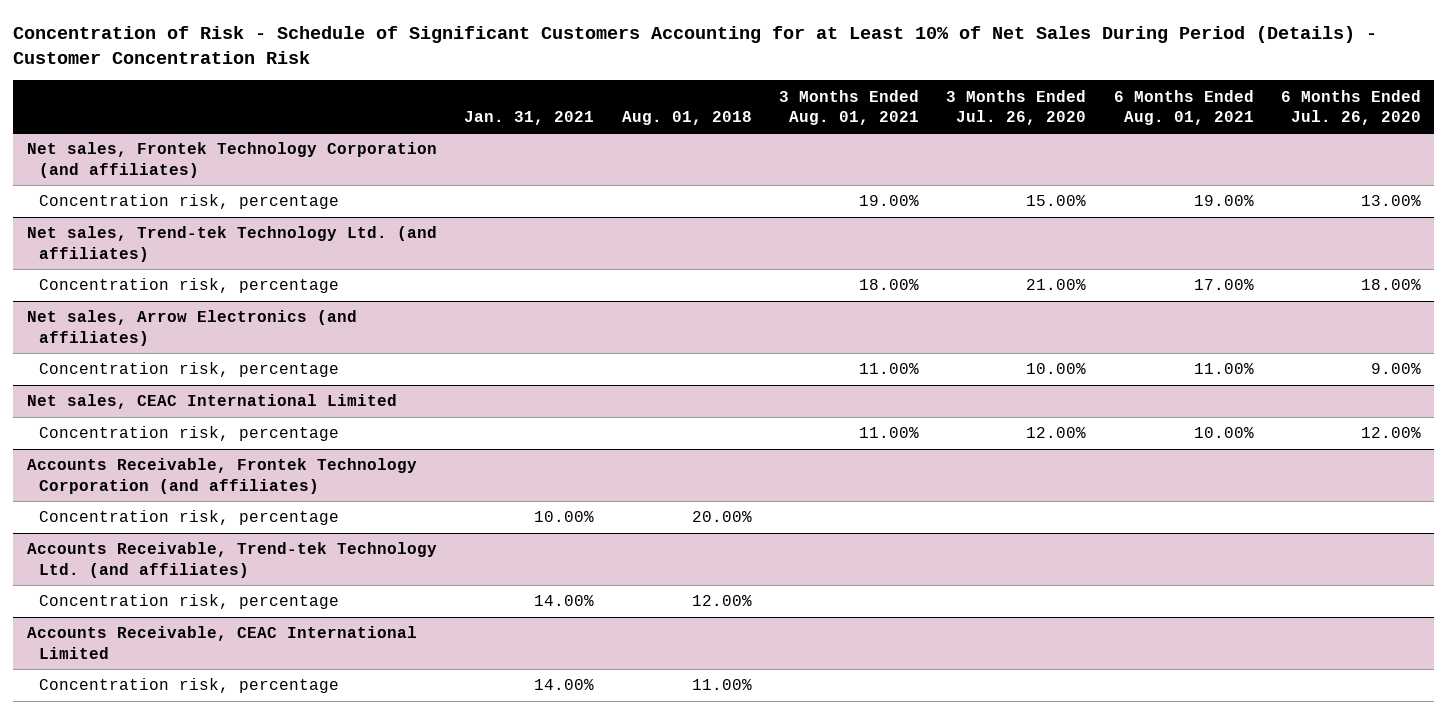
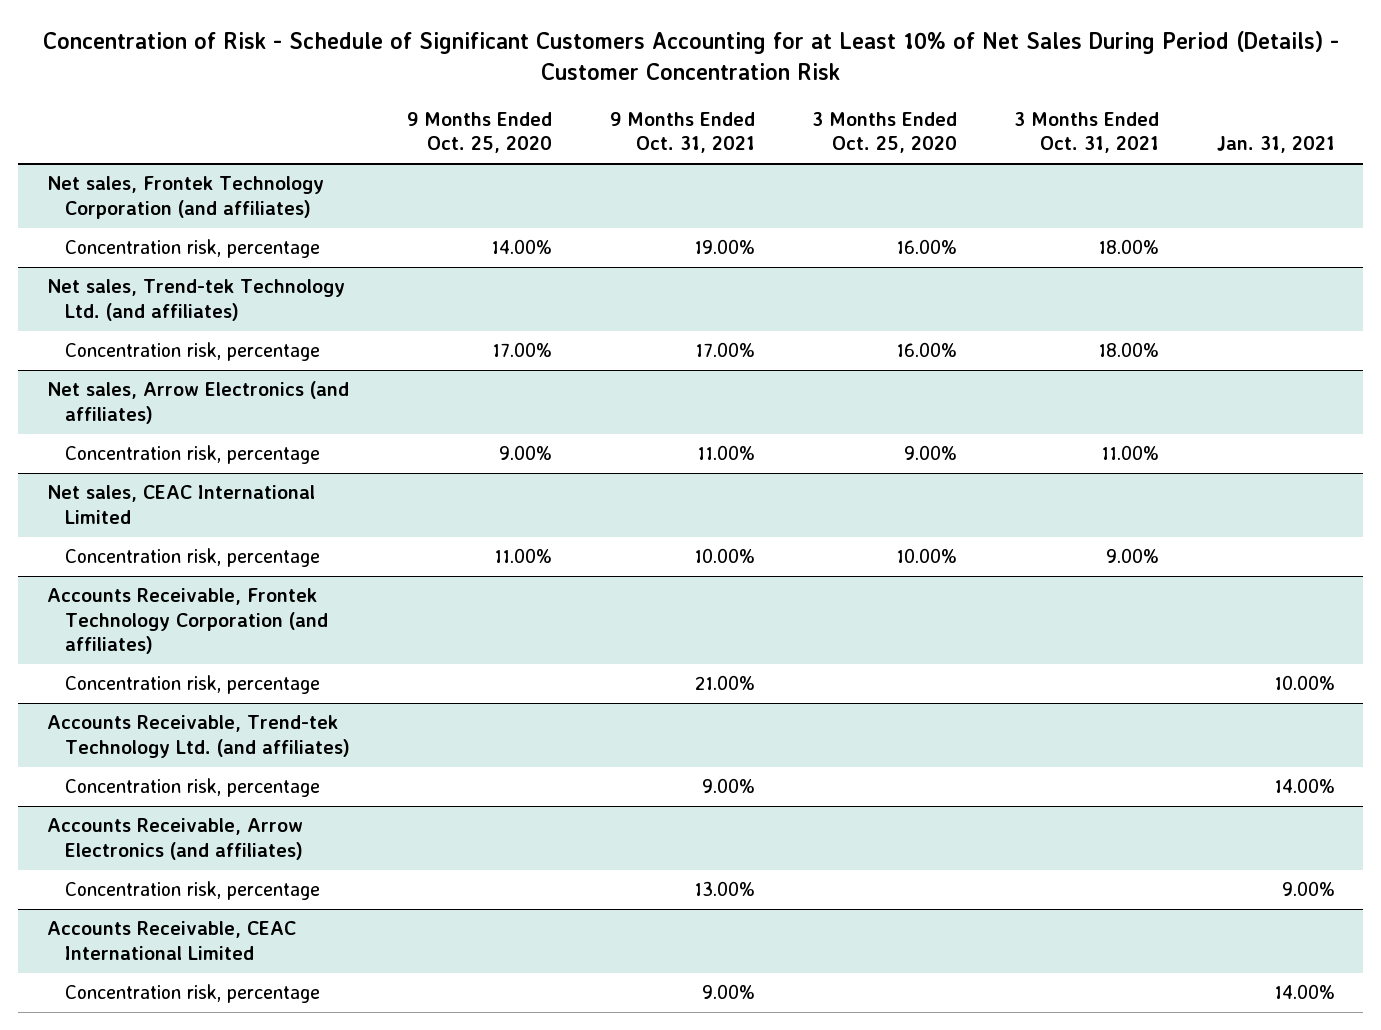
[621,110,752,125] Aug. 01, 2018 -> none
[778,89,919,125] 3 Months Ended Aug. 01, 2021 -> none
[946,89,1087,125] 3 Months Ended Jul. 26, 2020 -> none
[1113,89,1254,125] 6 Months Ended Aug. 01, 2021 -> none
[1280,89,1421,125] 6 Months Ended Jul. 26, 2020 -> none
none -> [407,111,553,154] 9 Months Ended Oct. 25, 2020
none -> [609,111,755,154] 9 Months Ended Oct. 31, 2021
none -> [811,111,957,154] 3 Months Ended Oct. 25, 2020
none -> [1014,111,1160,154] 3 Months Ended Oct. 31, 2021
none -> [46,818,304,860] Accounts Receivable, Arrow Electronics (and affiliates)
none -> [65,881,321,901] Concentration risk, percentage

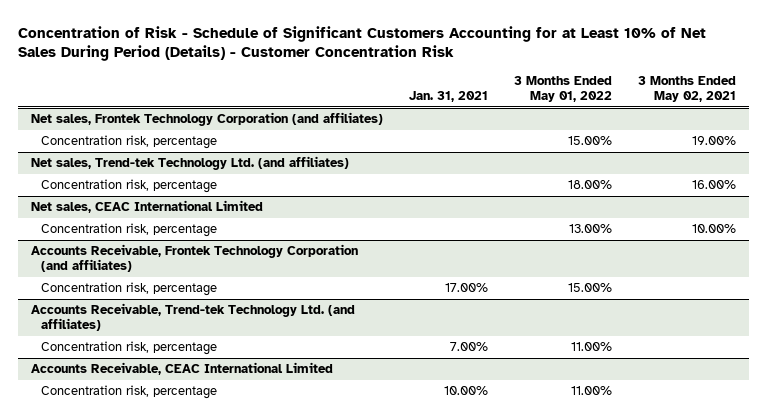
[407,111,553,154] 9 Months Ended Oct. 25, 2020 -> none
[609,111,755,154] 9 Months Ended Oct. 31, 2021 -> none
[811,111,957,154] 3 Months Ended Oct. 25, 2020 -> none
[1014,111,1160,154] 3 Months Ended Oct. 31, 2021 -> none
none -> [514,75,613,102] 3 Months Ended May 01, 2022
none -> [637,75,736,102] 3 Months Ended May 02, 2021
[46,381,349,424] Net sales, Arrow Electronics (and affiliates) -> none
[65,445,321,465] Concentration risk, percentage -> none
[1273,675,1335,691] 10.00% -> [445,283,489,293] 17.00%
[46,818,304,860] Accounts Receivable, Arrow Electronics (and affiliates) -> none
[65,881,321,901] Concentration risk, percentage -> none
[1273,778,1335,794] 14.00% -> [450,342,489,352] 7.00%
[1273,984,1335,1000] 14.00% -> [444,386,489,396] 10.00%

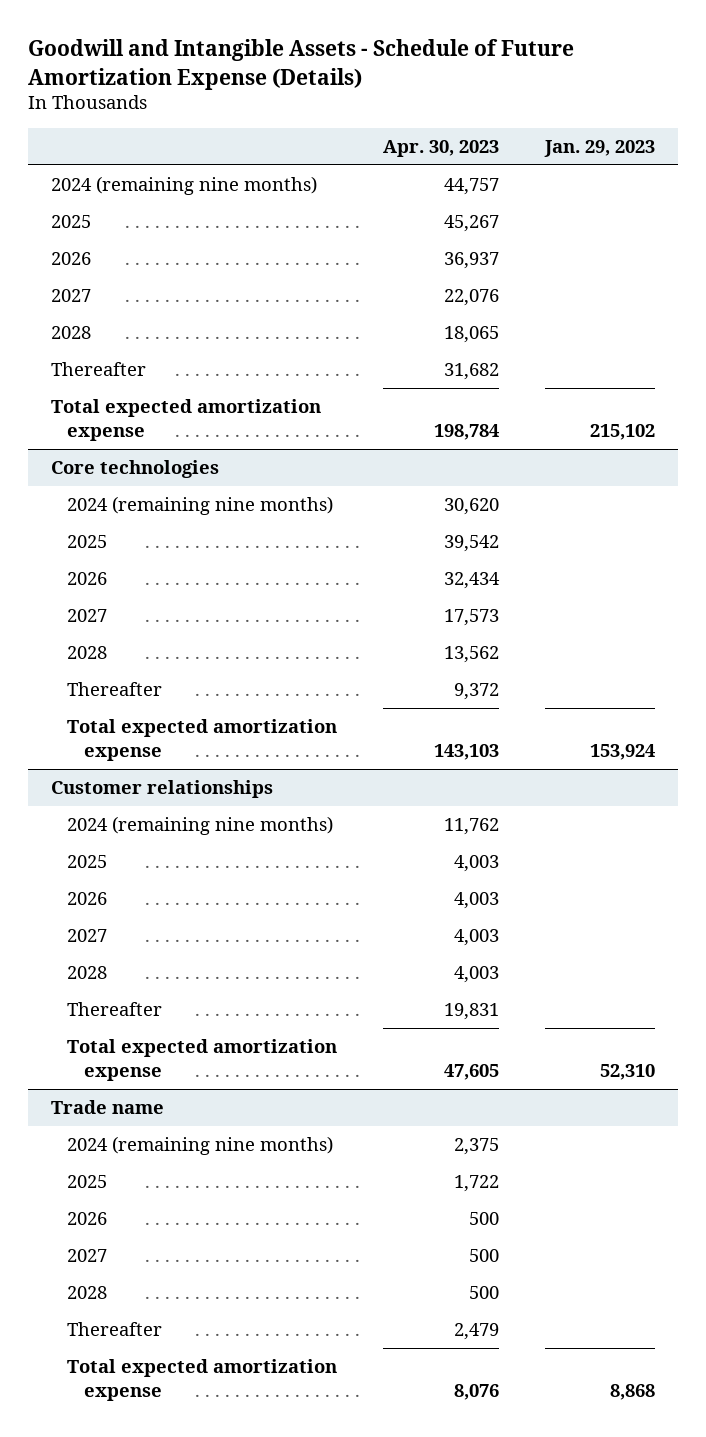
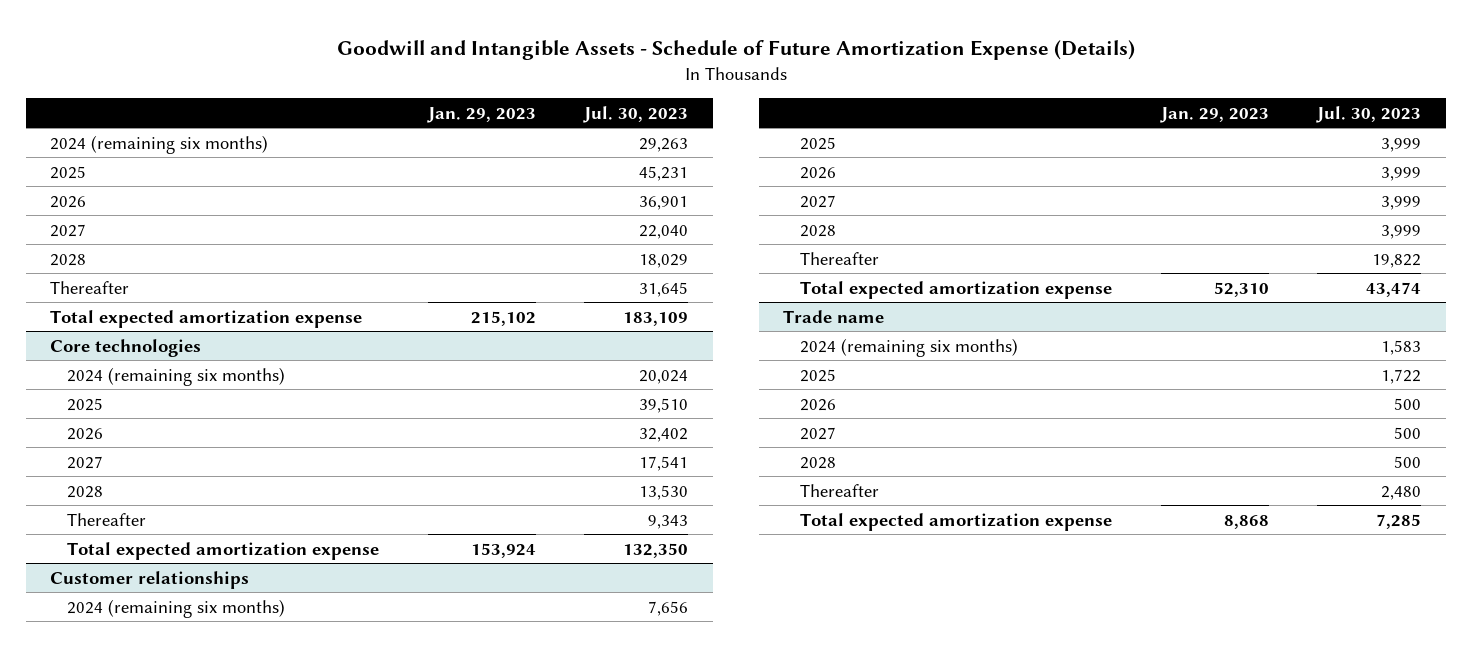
[383,139,500,157] Apr. 30, 2023 -> none
none -> [583,105,689,123] Jul. 30, 2023
[50,176,317,196] 2024 (remaining nine months) -> [50,134,269,154] 2024 (remaining six months)
[67,496,334,516] 2024 (remaining nine months) -> [67,366,286,386] 2024 (remaining six months)
[67,816,334,836] 2024 (remaining nine months) -> [67,598,286,618] 2024 (remaining six months)
[67,1136,334,1156] 2024 (remaining nine months) -> [800,337,1019,357] 2024 (remaining six months)

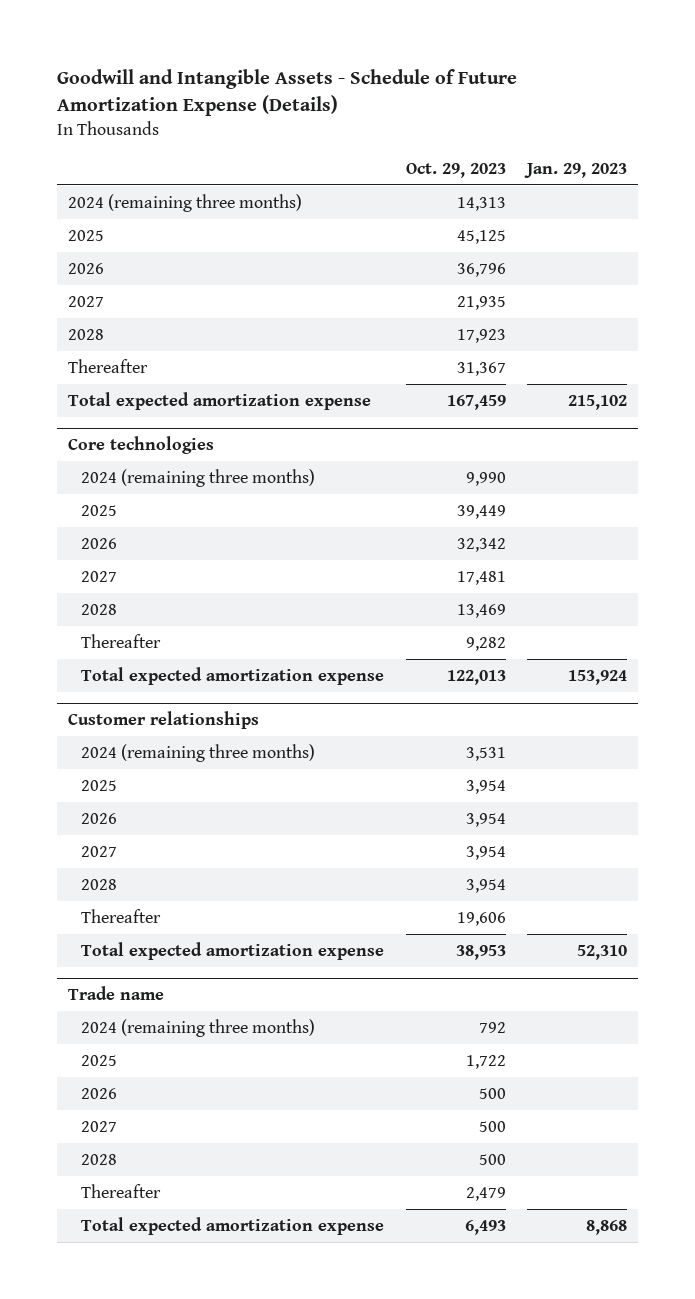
[583,105,689,123] Jul. 30, 2023 -> none
none -> [405,162,506,178] Oct. 29, 2023
[50,134,269,154] 2024 (remaining six months) -> [67,193,302,212] 2024 (remaining three months)
[67,366,286,386] 2024 (remaining six months) -> [81,468,316,487] 2024 (remaining three months)
[67,598,286,618] 2024 (remaining six months) -> [81,743,316,762] 2024 (remaining three months)
[800,337,1019,357] 2024 (remaining six months) -> [81,1018,316,1037] 2024 (remaining three months)

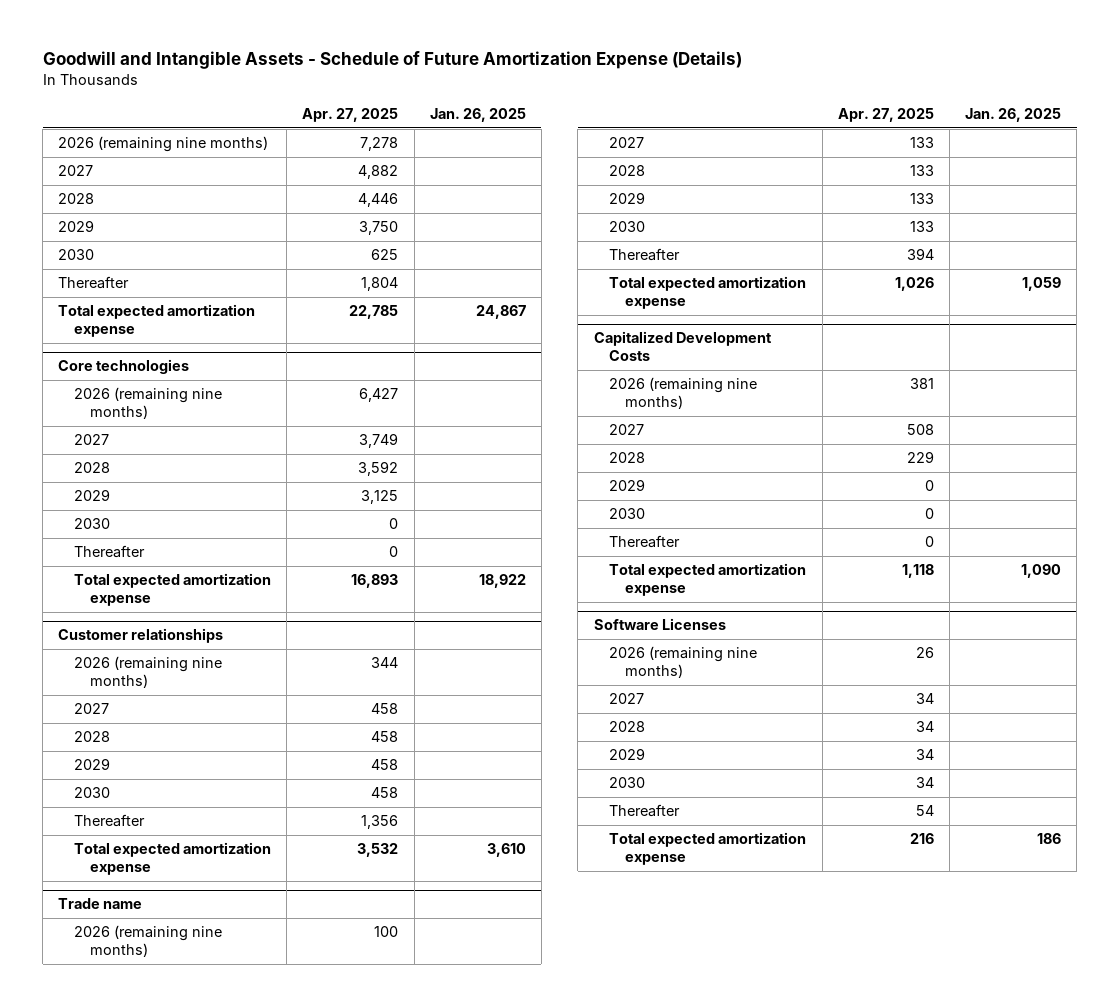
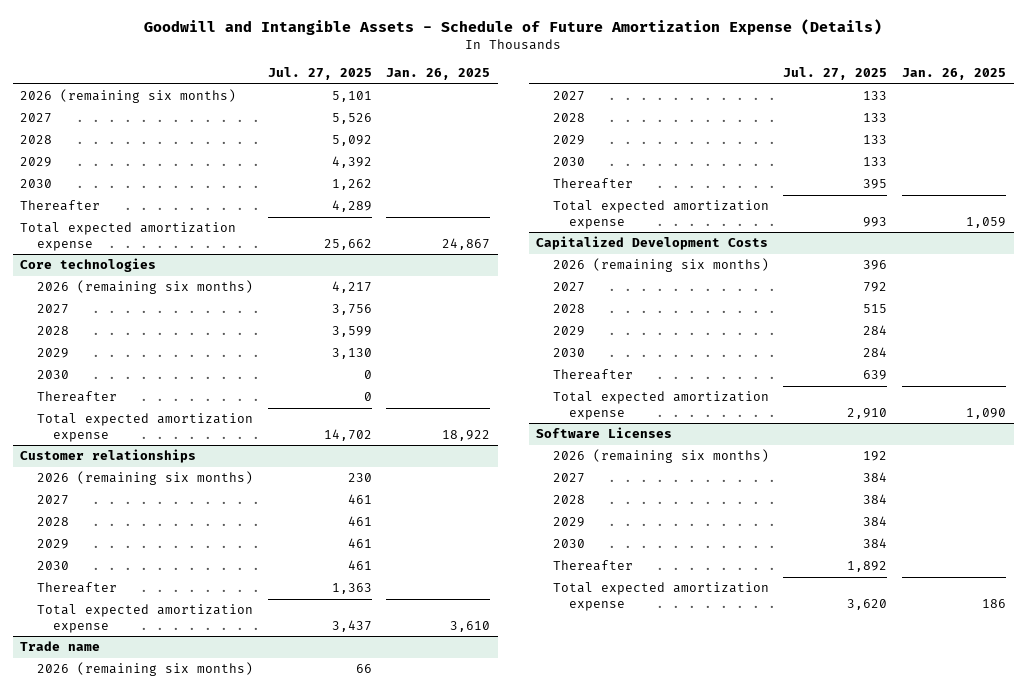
[302,107,399,122] Apr. 27, 2025 -> none
none -> [267,67,372,81] Jul. 27, 2025
[58,136,269,153] 2026 (remaining nine months) -> [20,89,237,104] 2026 (remaining six months)
[74,387,223,420] 2026 (remaining nine months) -> [36,280,253,295] 2026 (remaining six months)
[74,656,223,689] 2026 (remaining nine months) -> [36,471,253,486] 2026 (remaining six months)
[74,925,223,958] 2026 (remaining nine months) -> [36,662,253,677] 2026 (remaining six months)
[609,377,758,410] 2026 (remaining nine months) -> [552,258,769,273] 2026 (remaining six months)
[609,646,758,679] 2026 (remaining nine months) -> [552,449,769,464] 2026 (remaining six months)

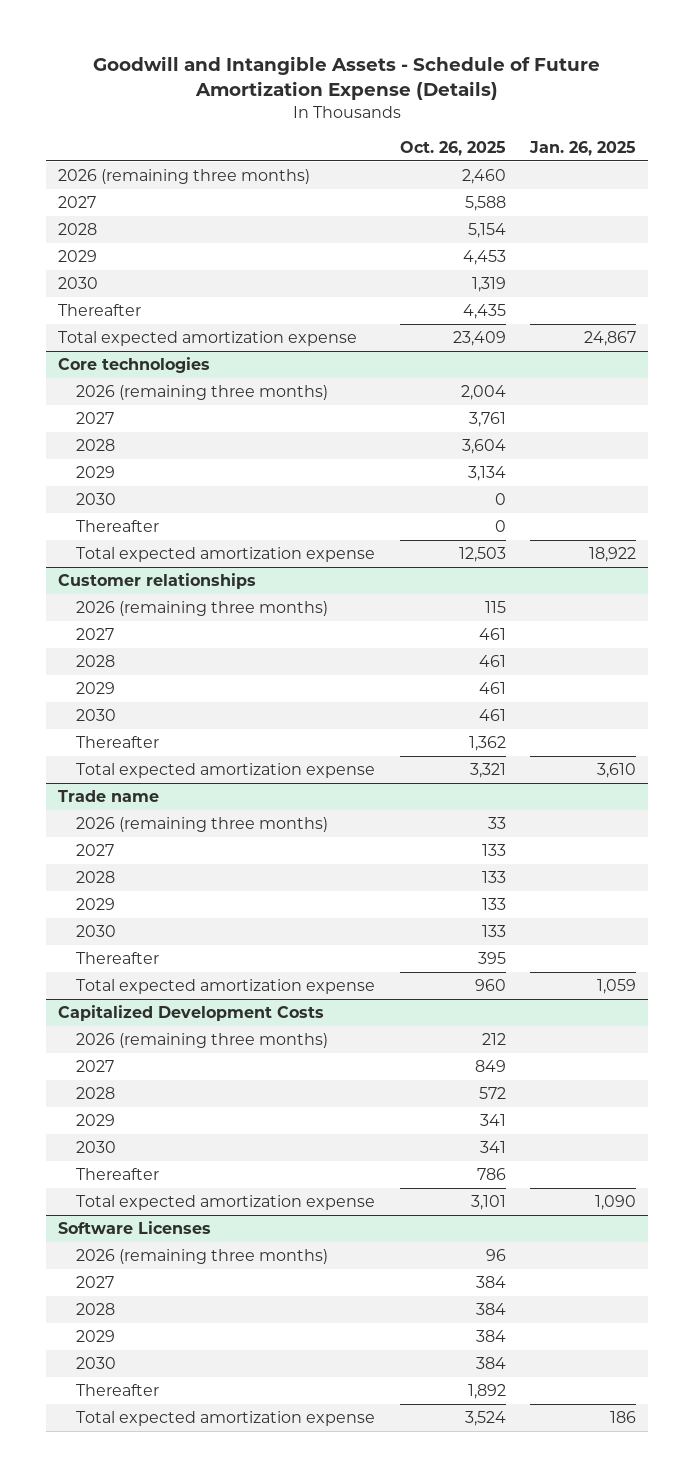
[267,67,372,81] Jul. 27, 2025 -> none
none -> [399,141,506,157] Oct. 26, 2025
[20,89,237,104] 2026 (remaining six months) -> [58,169,311,185] 2026 (remaining three months)
[36,280,253,295] 2026 (remaining six months) -> [76,385,329,401] 2026 (remaining three months)
[36,471,253,486] 2026 (remaining six months) -> [76,601,329,617] 2026 (remaining three months)
[36,662,253,677] 2026 (remaining six months) -> [76,817,329,833] 2026 (remaining three months)
[552,258,769,273] 2026 (remaining six months) -> [76,1033,329,1049] 2026 (remaining three months)
[552,449,769,464] 2026 (remaining six months) -> [76,1249,329,1265] 2026 (remaining three months)

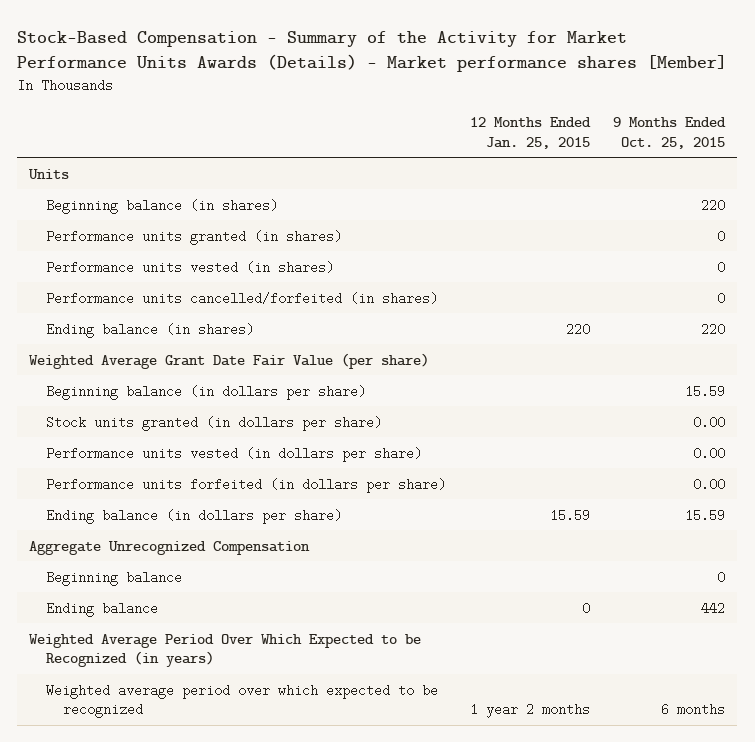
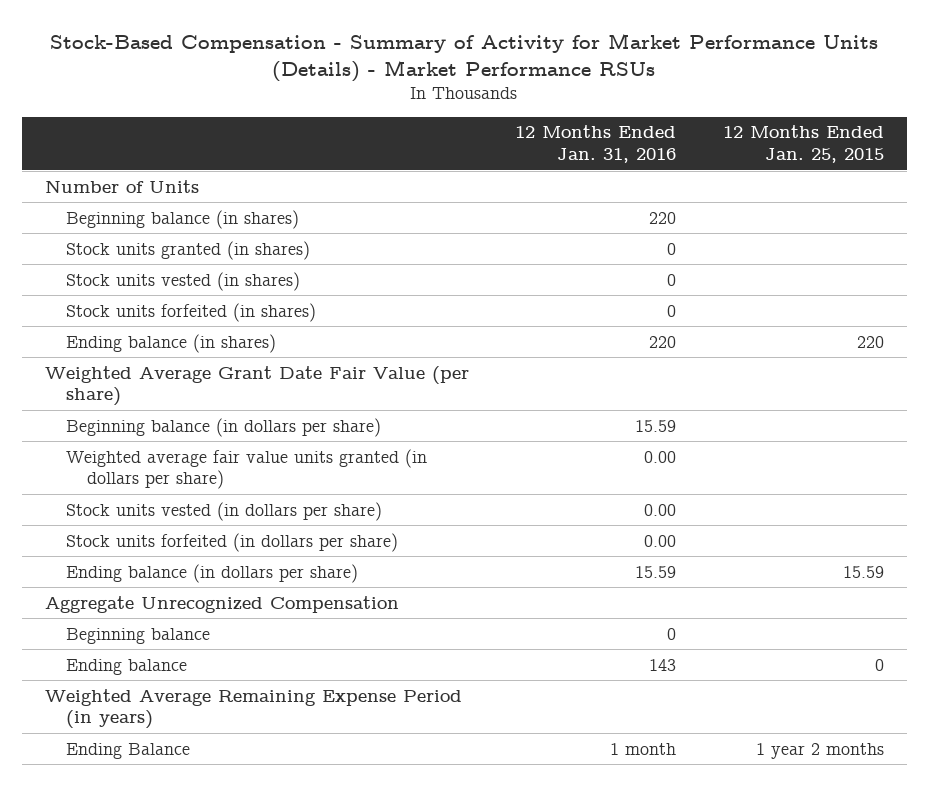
[17,30,728,72] Stock-Based Compensation - Summary of the Activity for Market Performance Units Awards (Details) - Market performance shares [Member] -> [50,32,879,82] Stock-Based Compensation - Summary of Activity for Market Performance Units (Details) - Market Performance RSUs
[613,116,727,149] 9 Months Ended Oct. 25, 2015 -> none
none -> [515,125,677,164] 12 Months Ended Jan. 31, 2016
[28,168,70,179] Units -> [44,179,199,193] Number of Units
[46,229,343,245] Performance units granted (in shares) -> [66,240,311,260] Stock units granted (in shares)
[46,260,335,274] Performance units vested (in shares) -> [66,271,301,291] Stock units vested (in shares)
[46,291,439,305] Performance units cancelled/forfeited (in shares) -> [66,302,317,322] Stock units forfeited (in shares)
[46,415,383,431] Stock units granted (in dollars per share) -> [66,448,428,490] Weighted average fair value units granted (in dollars per share)
[46,446,423,462] Performance units vested (in dollars per share) -> [66,501,383,521] Stock units vested (in dollars per share)
[46,477,447,493] Performance units forfeited (in dollars per share) -> [66,532,399,552] Stock units forfeited (in dollars per share)
[29,633,422,668] Weighted Average Period Over Which Expected to be Recognized (in years) -> none
none -> [44,688,462,730] Weighted Average Remaining Expense Period (in years)
[46,683,439,719] Weighted average period over which expected to be recognized -> [66,742,191,759] Ending Balance

